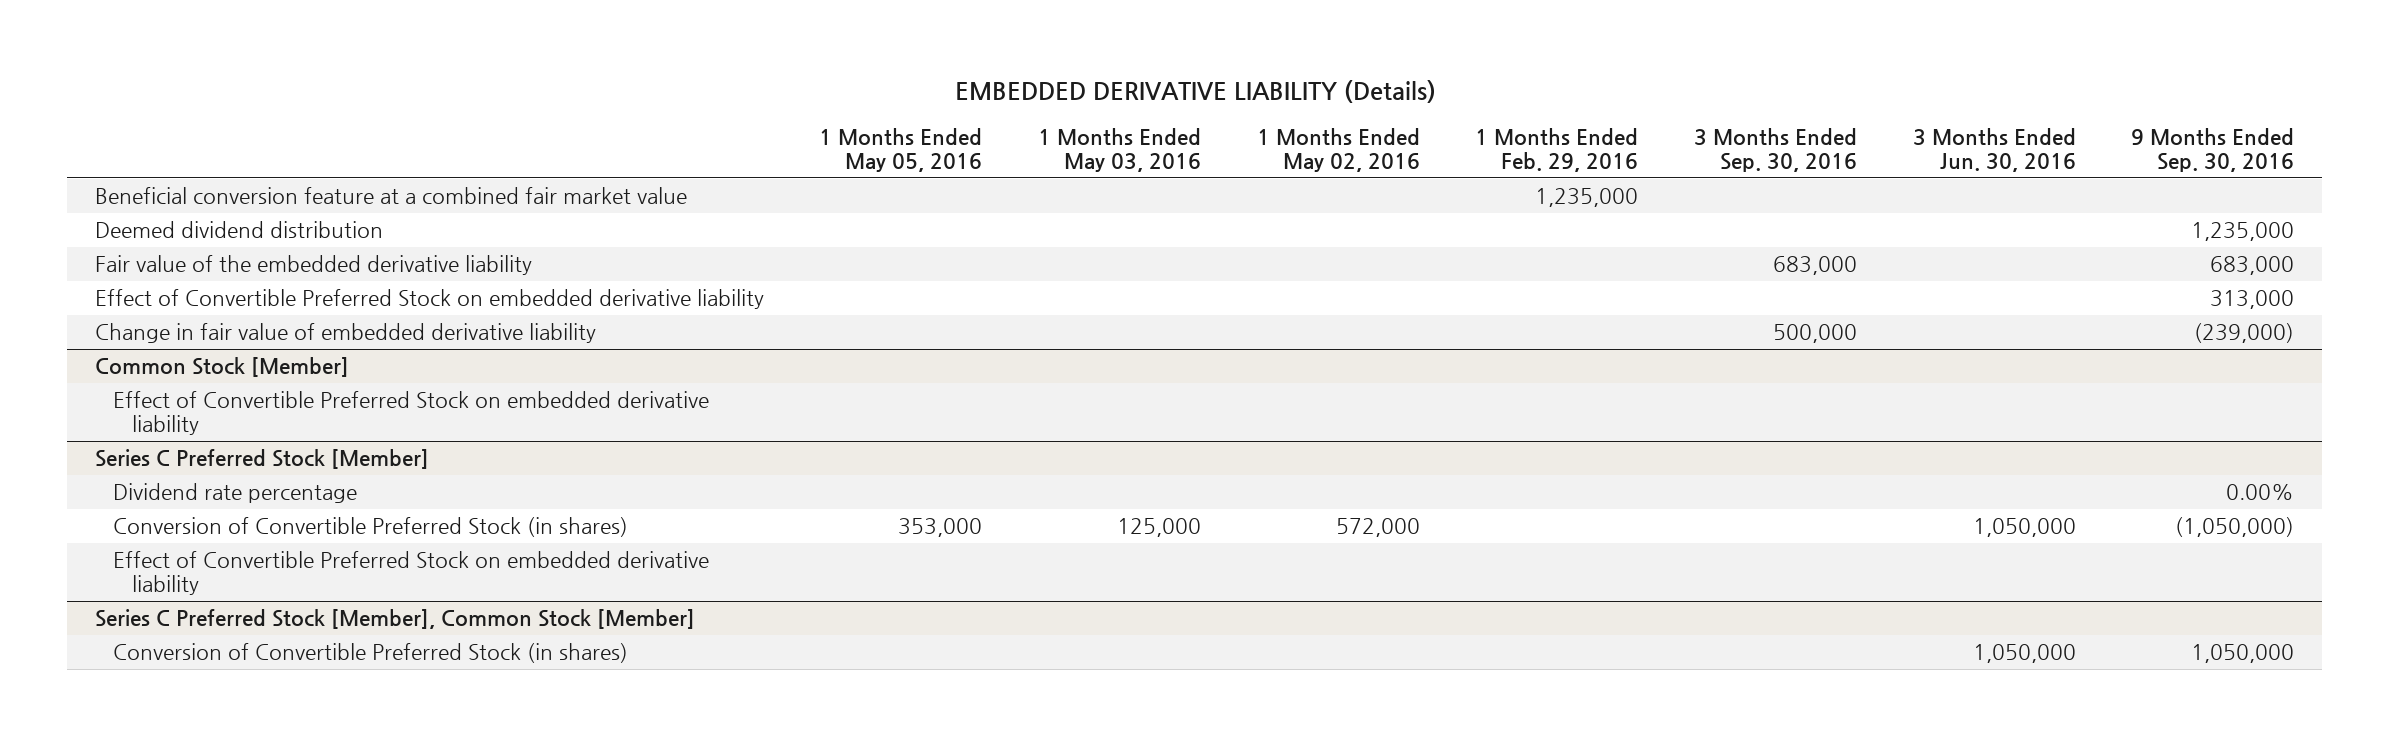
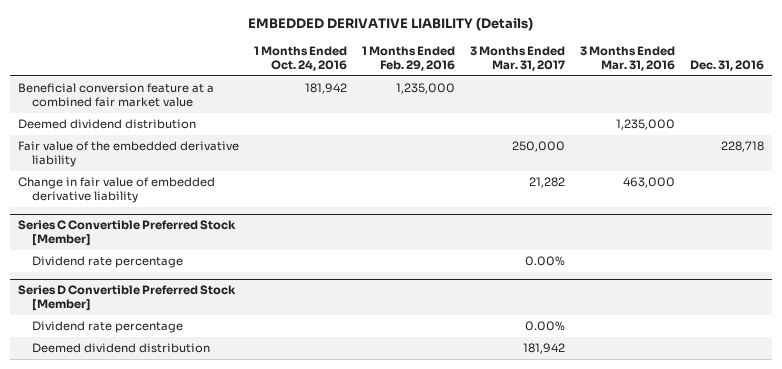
[819,127,983,172] 1 Months Ended May 05, 2016 -> none
[1038,127,1202,172] 1 Months Ended May 03, 2016 -> none
[1256,127,1420,172] 1 Months Ended May 02, 2016 -> none
[1694,127,1858,172] 3 Months Ended Sep. 30, 2016 -> none
[1912,127,2076,172] 3 Months Ended Jun. 30, 2016 -> none
[2131,127,2295,172] 9 Months Ended Sep. 30, 2016 -> none
none -> [254,45,348,71] 1 Months Ended Oct. 24, 2016
none -> [470,45,566,71] 3 Months Ended Mar. 31, 2017
none -> [580,45,676,71] 3 Months Ended Mar. 31, 2016
none -> [690,59,765,71] Dec. 31, 2016
[94,289,764,310] Effect of Convertible Preferred Stock on embedded derivative liability -> none
[94,357,349,378] Common Stock [Member] -> none
[113,391,710,436] Effect of Convertible Preferred Stock on embedded derivative liability -> none
[94,449,429,470] Series C Preferred Stock [Member] -> [17,220,236,247] Series C Convertible Preferred Stock [Member]
[113,517,629,538] Conversion of Convertible Preferred Stock (in shares) -> none
[113,551,710,596] Effect of Convertible Preferred Stock on embedded derivative liability -> none
[94,609,695,630] Series C Preferred Stock [Member], Common Stock [Member] -> none
[113,643,629,664] Conversion of Convertible Preferred Stock (in shares) -> none
none -> [17,285,236,312] Series D Convertible Preferred Stock [Member]
none -> [32,321,184,334] Dividend rate percentage
none -> [32,343,211,354] Deemed dividend distribution

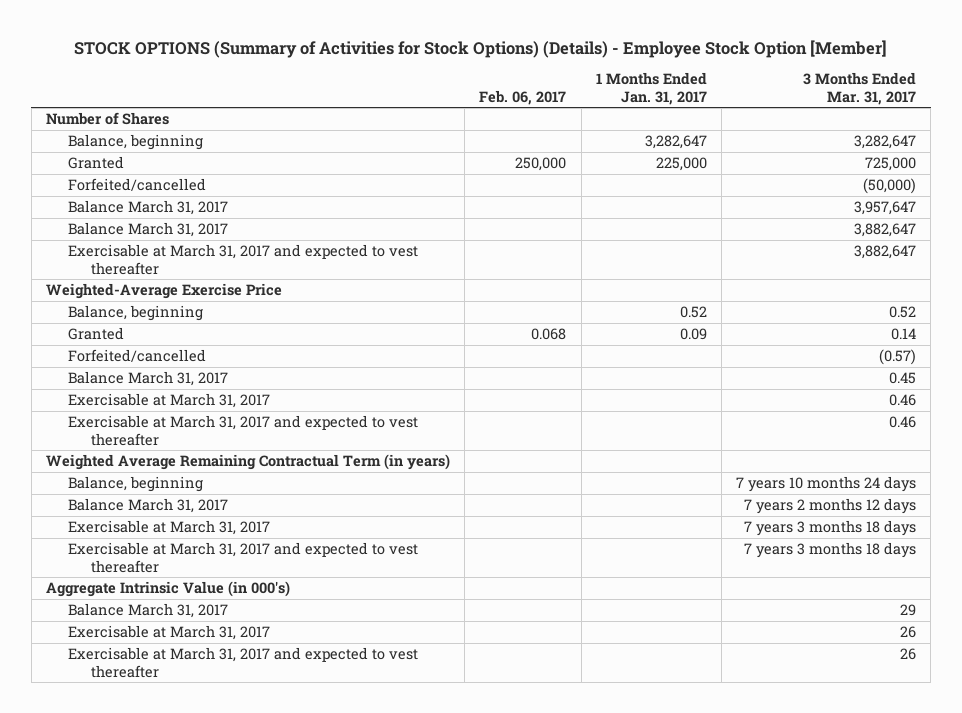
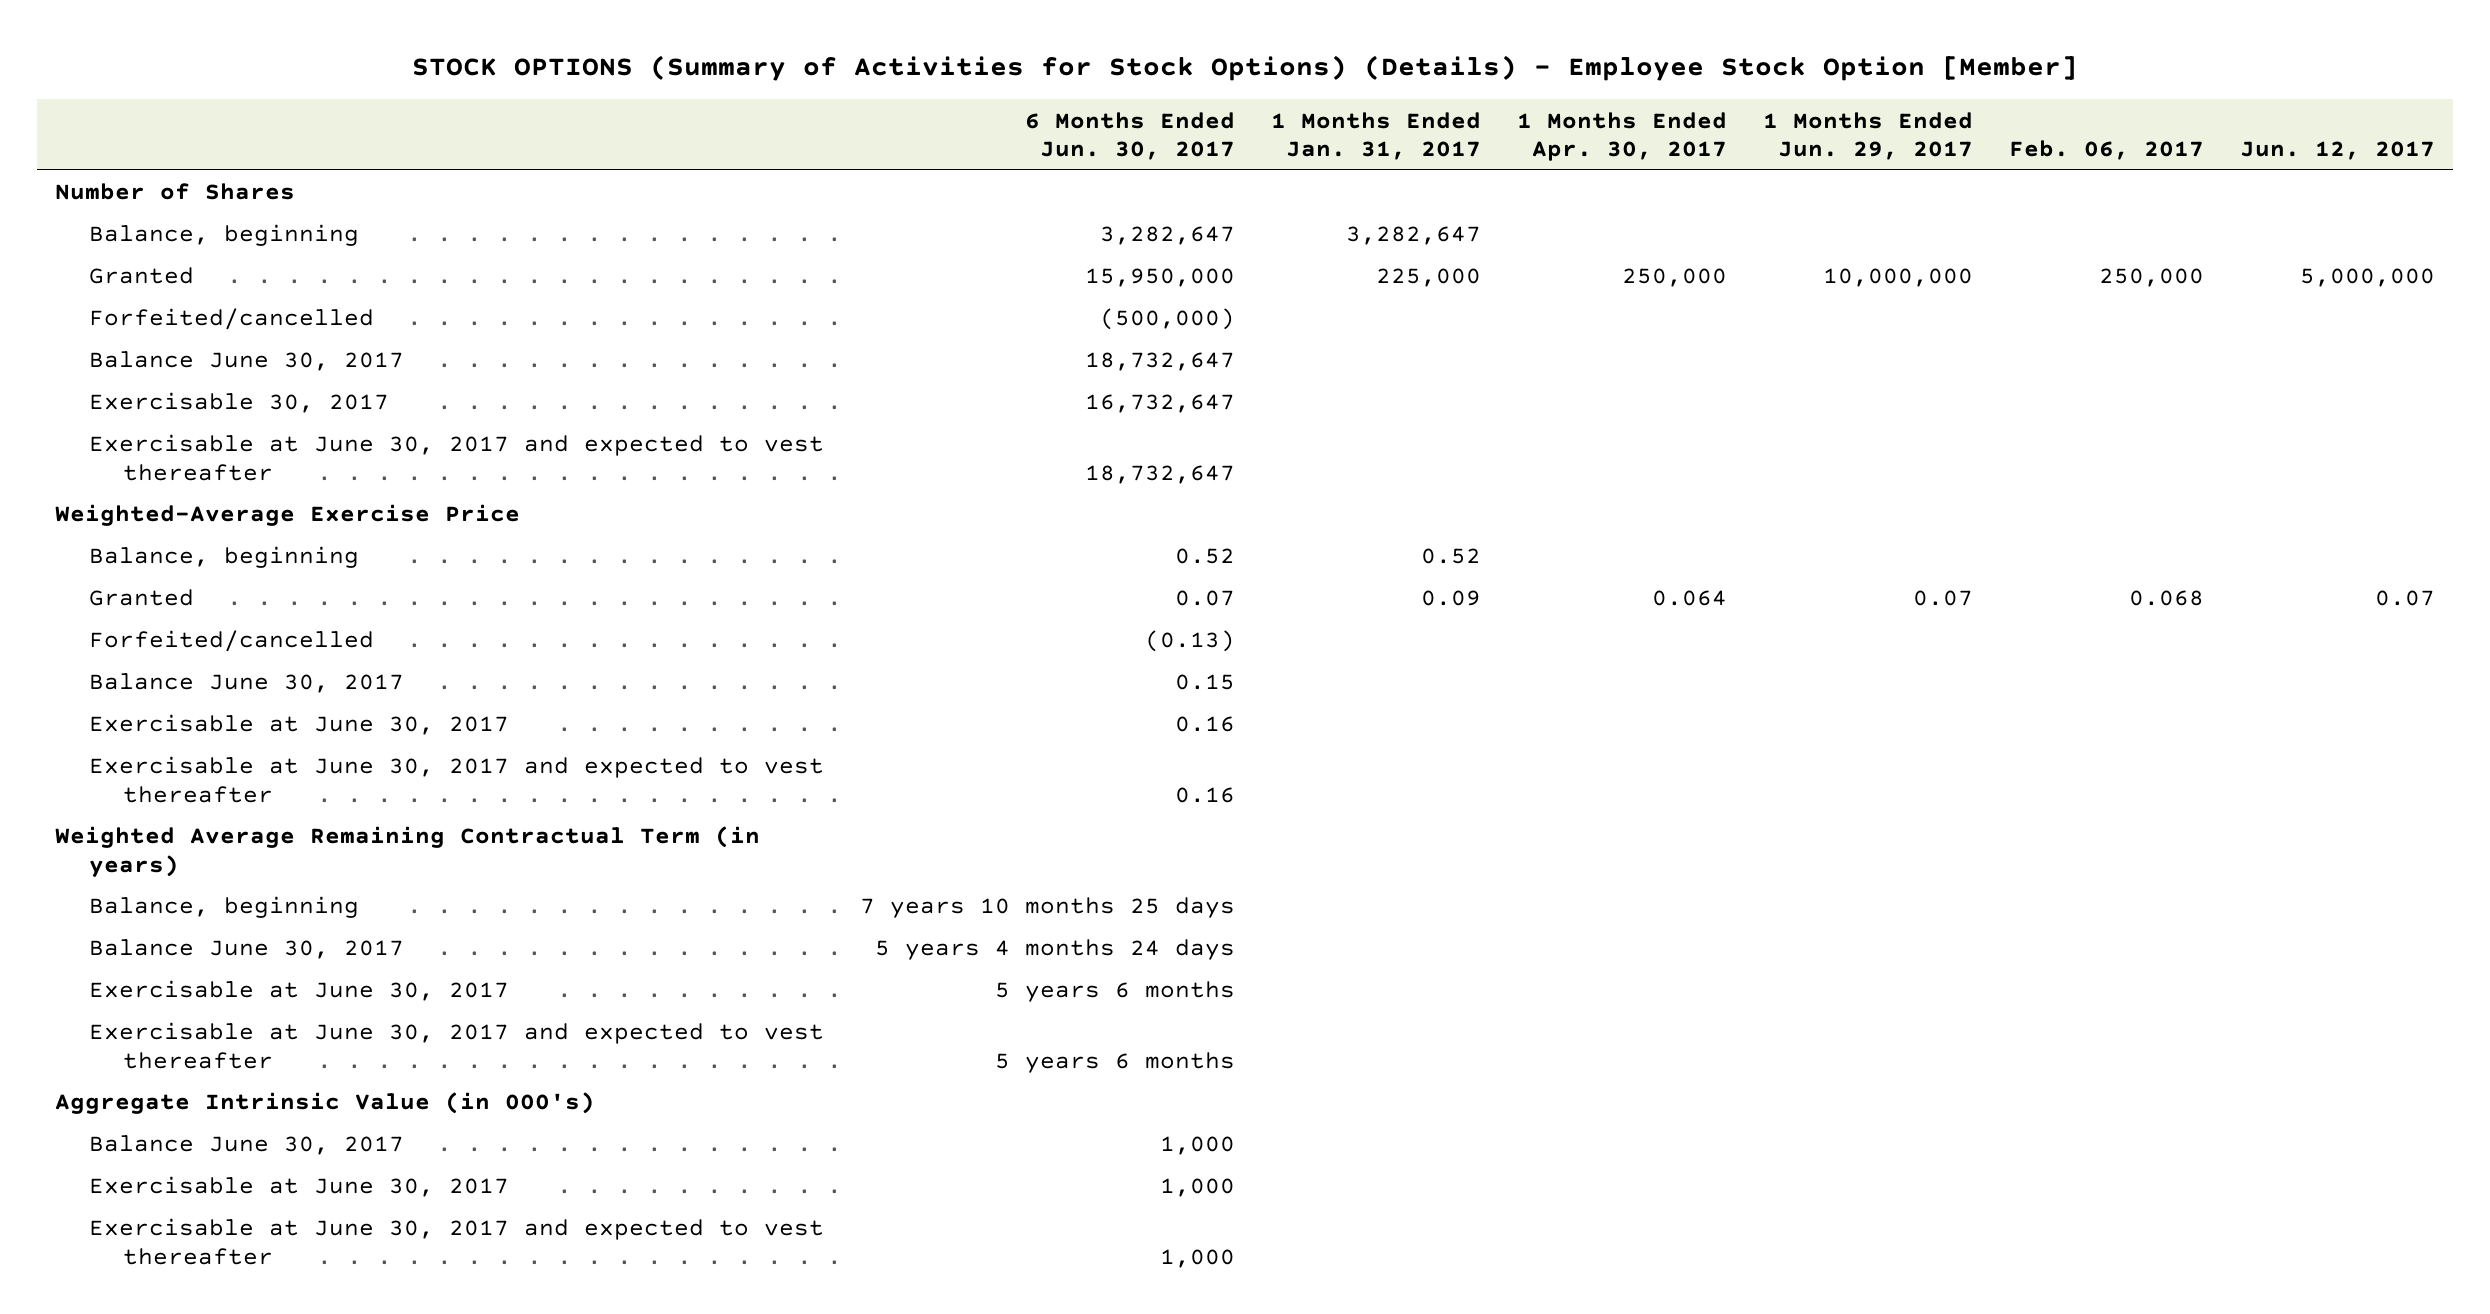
[803,72,917,105] 3 Months Ended Mar. 31, 2017 -> none
none -> [1024,111,1235,160] 6 Months Ended Jun. 30, 2017
none -> [1516,111,1727,161] 1 Months Ended Apr. 30, 2017
none -> [1762,111,1973,160] 1 Months Ended Jun. 29, 2017
none -> [2239,140,2435,160] Jun. 12, 2017
[68,200,229,216] Balance March 31, 2017 -> [88,351,404,372] Balance June 30, 2017
[68,222,229,238] Balance March 31, 2017 -> [88,392,389,414] Exercisable 30, 2017
[68,244,419,275] Exercisable at March 31, 2017 and expected to vest thereafter -> [88,434,824,481] Exercisable at June 30, 2017 and expected to vest thereafter
[68,371,229,387] Balance March 31, 2017 -> [88,673,404,694] Balance June 30, 2017
[68,393,271,409] Exercisable at March 31, 2017 -> [88,714,509,736] Exercisable at June 30, 2017
[68,415,419,446] Exercisable at March 31, 2017 and expected to vest thereafter -> [88,756,824,803] Exercisable at June 30, 2017 and expected to vest thereafter
[68,498,229,514] Balance March 31, 2017 -> [88,939,404,960] Balance June 30, 2017
[68,520,271,536] Exercisable at March 31, 2017 -> [88,980,509,1002] Exercisable at June 30, 2017
[68,542,419,573] Exercisable at March 31, 2017 and expected to vest thereafter -> [88,1022,824,1069] Exercisable at June 30, 2017 and expected to vest thereafter
[68,603,229,619] Balance March 31, 2017 -> [88,1135,404,1156] Balance June 30, 2017
[68,625,271,641] Exercisable at March 31, 2017 -> [88,1176,509,1198] Exercisable at June 30, 2017
[68,647,419,678] Exercisable at March 31, 2017 and expected to vest thereafter -> [88,1218,824,1265] Exercisable at June 30, 2017 and expected to vest thereafter

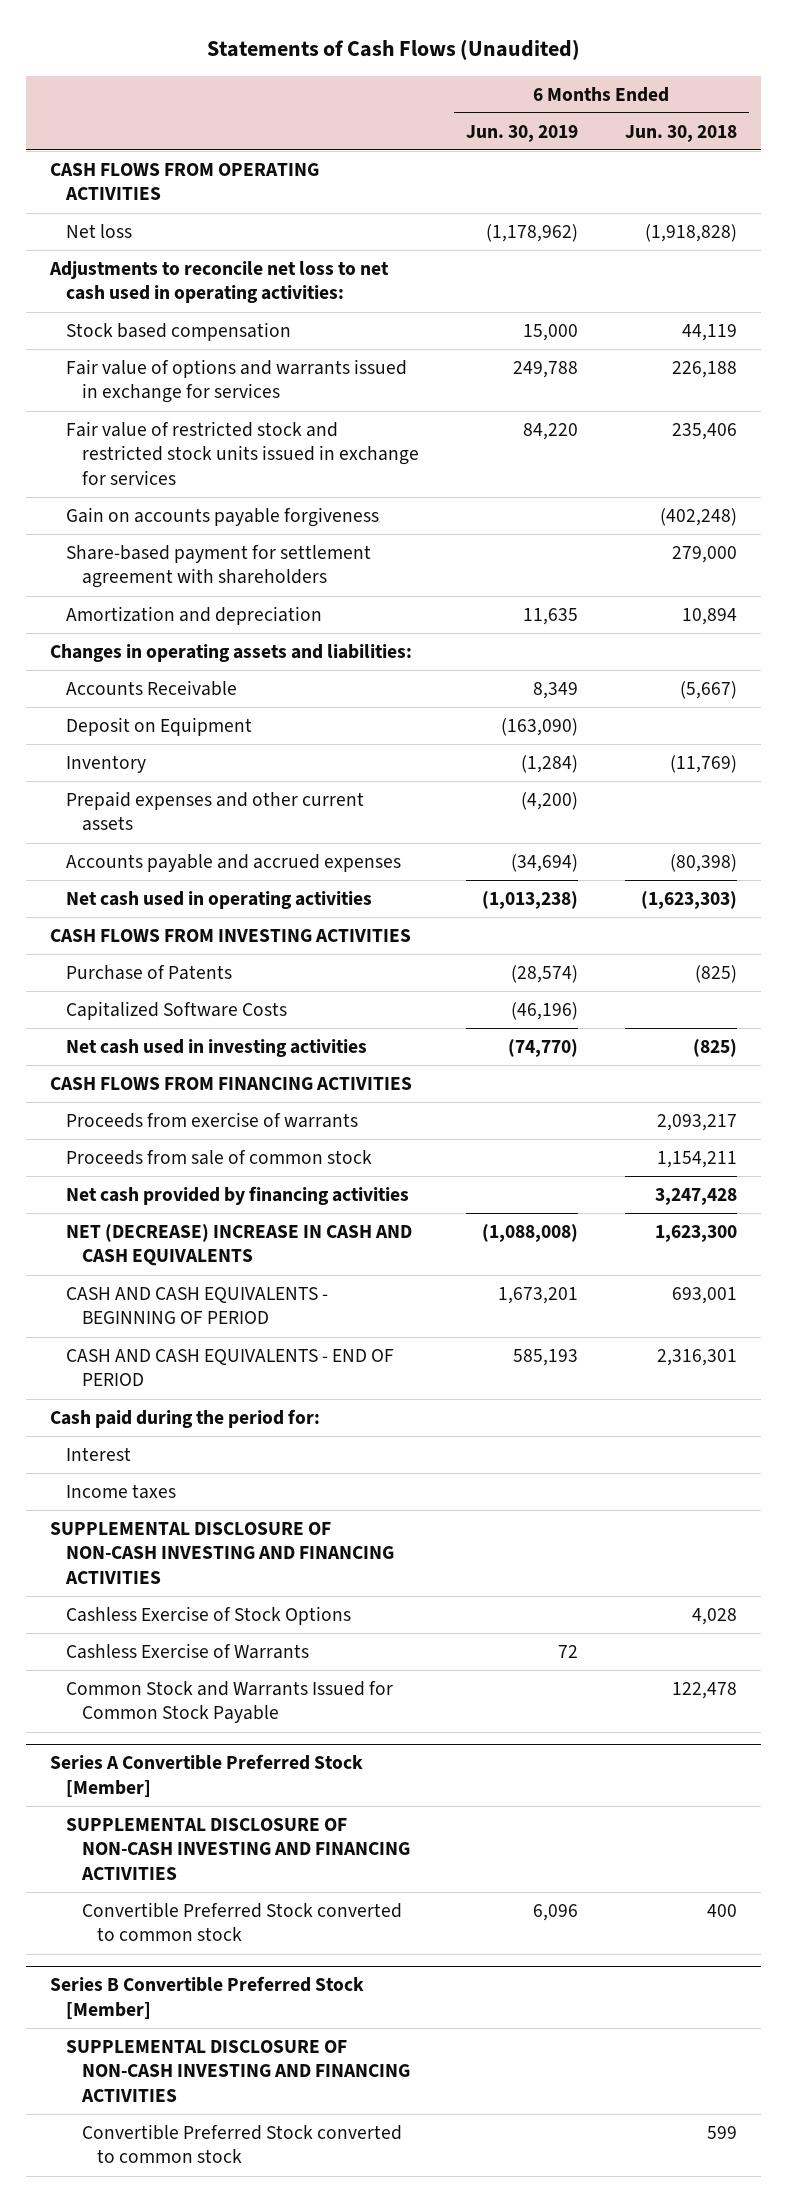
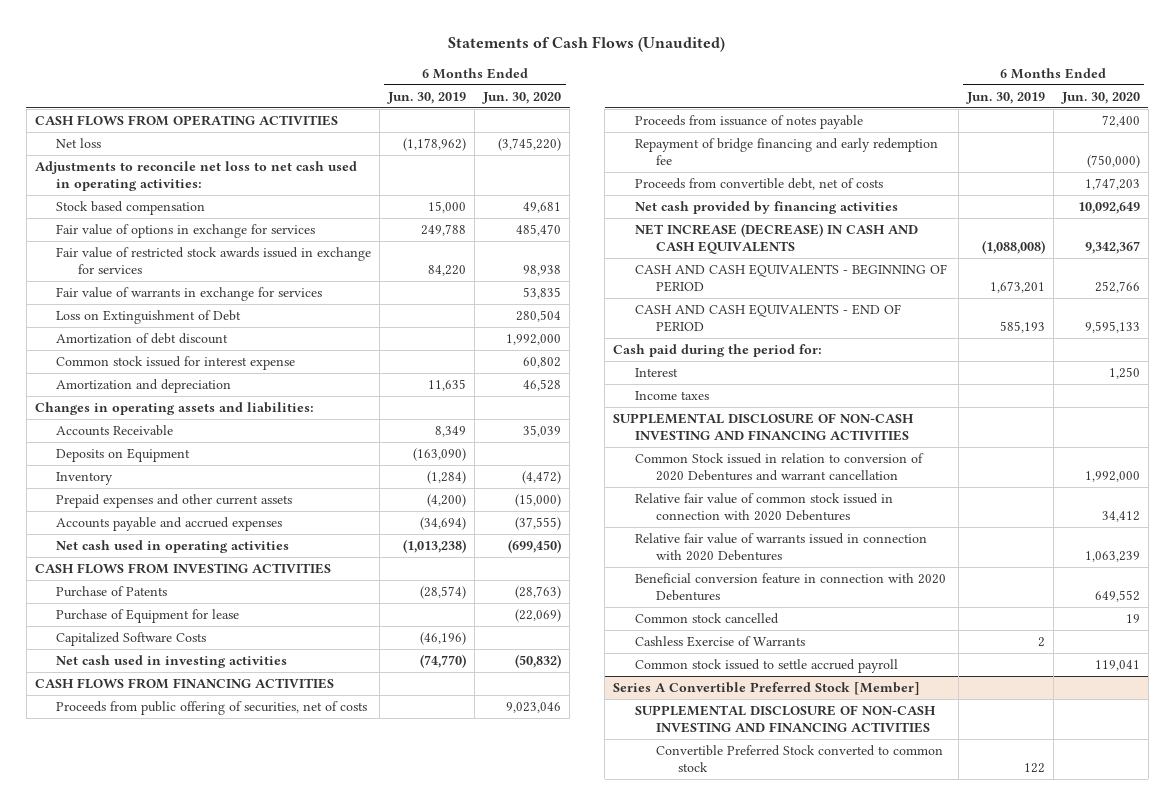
[625,124,738,142] Jun. 30, 2018 -> none
none -> [482,91,562,104] Jun. 30, 2020
[65,506,379,527] Gain on accounts payable forgiveness -> none
[65,544,371,589] Share-based payment for settlement agreement with shareholders -> none
[65,358,407,404] Fair value of options and warrants issued in exchange for services -> [56,223,316,238] Fair value of options in exchange for services
[65,420,419,485] Fair value of restricted stock and restricted stock units issued in exchange for services -> [56,246,372,275] Fair value of restricted stock awards issued in exchange for services
none -> [56,286,323,301] Fair value of warrants in exchange for services
none -> [56,309,242,324] Loss on Extinguishment of Debt
none -> [56,332,229,344] Amortization of debt discount
none -> [56,355,296,370] Common stock issued for interest expense
[65,716,252,736] Deposit on Equipment -> [56,447,191,462] Deposits on Equipment
none -> [56,608,240,623] Purchase of Equipment for lease
[65,1111,358,1128] Proceeds from exercise of warrants -> none
[65,1149,372,1165] Proceeds from sale of common stock -> none
none -> [56,700,368,715] Proceeds from public offering of securities, net of costs
none -> [634,114,863,129] Proceeds from issuance of notes payable
none -> [634,137,938,166] Repayment of bridge financing and early redemption fee
none -> [634,177,883,190] Proceeds from convertible debt, net of costs
[65,1223,412,1267] NET (DECREASE) INCREASE IN CASH AND CASH EQUIVALENTS -> [634,222,918,255] NET INCREASE (DECREASE) IN CASH AND CASH EQUIVALENTS
[65,1605,351,1625] Cashless Exercise of Stock Options -> none
[65,1680,393,1724] Common Stock and Warrants Issued for Common Stock Payable -> none
none -> [634,452,924,482] Common Stock issued in relation to conversion of 2020 Debentures and warrant cancellation
none -> [634,492,893,522] Relative fair value of common stock issued in connection with 2020 Debentures
none -> [634,532,927,562] Relative fair value of warrants issued in connection with 2020 Debentures
none -> [634,572,946,602] Beneficial conversion feature in connection with 2020 Debentures
none -> [634,612,779,624] Common stock cancelled
[557,1644,578,1658] 72 -> [1037,636,1045,647] 2
none -> [634,658,898,673] Common stock issued to settle accrued payroll
[50,1976,365,2019] Series B Convertible Preferred Stock [Member] -> none
[65,2039,410,2102] SUPPLEMENTAL DISCLOSURE OF NON-CASH INVESTING AND FINANCING ACTIVITIES -> none
[81,2123,402,2164] Convertible Preferred Stock converted to common stock -> none
[532,1903,578,1921] 6,096 -> [1023,763,1045,774] 122

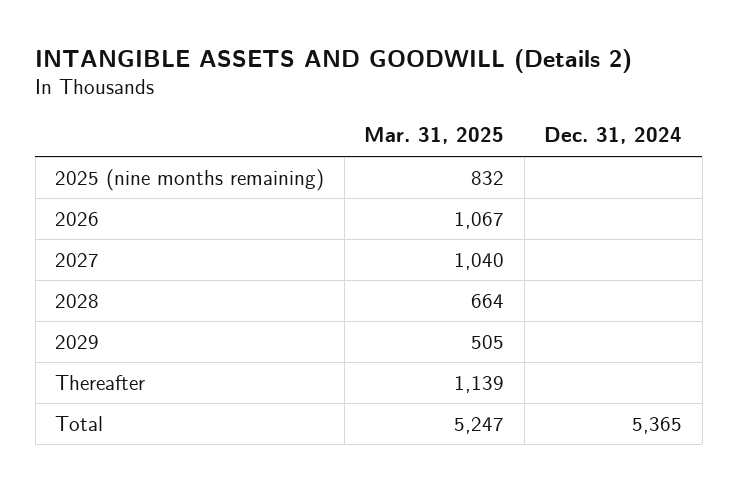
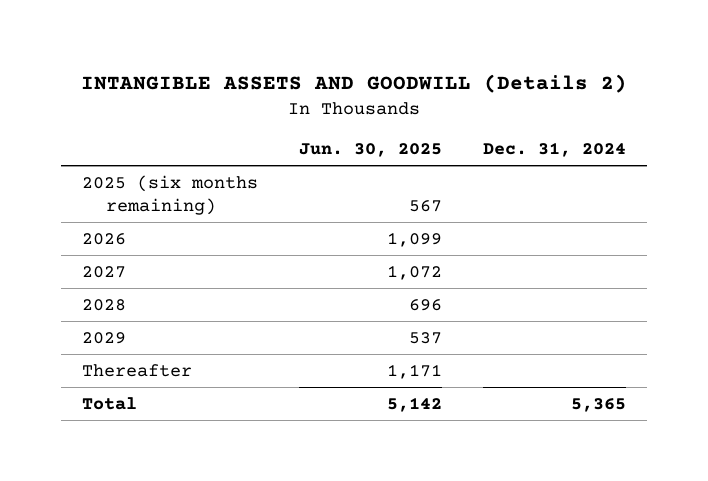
[364,127,505,145] Mar. 31, 2025 -> none
none -> [298,143,442,158] Jun. 30, 2025
[55,168,325,191] 2025 (nine months remaining) -> [81,174,258,216] 2025 (six months remaining)

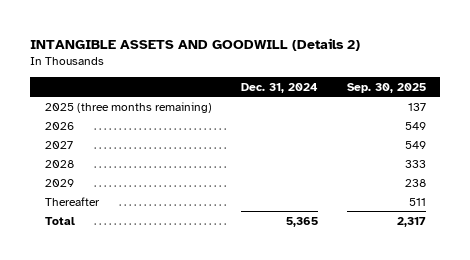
[298,143,442,158] Jun. 30, 2025 -> none
none -> [346,82,426,93] Sep. 30, 2025
[81,174,258,216] 2025 (six months remaining) -> [44,101,212,113] 2025 (three months remaining)

